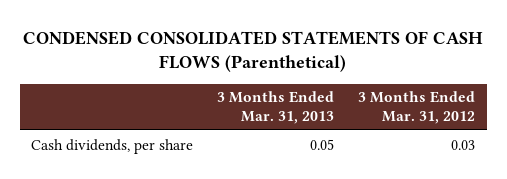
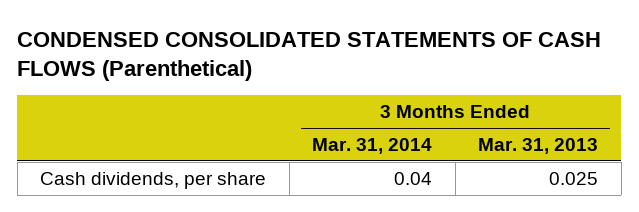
[358,91,476,124] 3 Months Ended Mar. 31, 2012 -> none
none -> [312,137,433,154] Mar. 31, 2014
[310,138,335,150] 0.05 -> [549,171,599,185] 0.025

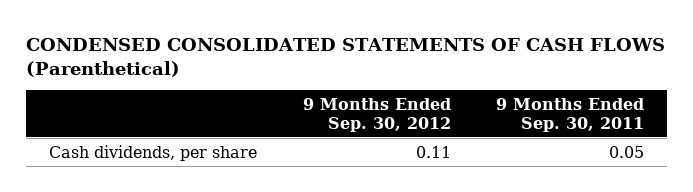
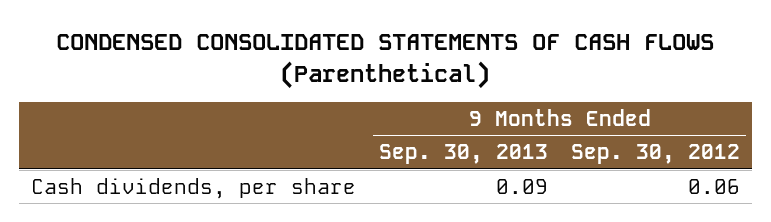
[496,98,645,132] 9 Months Ended Sep. 30, 2011 -> none
none -> [378,144,548,165] Sep. 30, 2013
[415,145,451,158] 0.11 -> [688,178,741,194] 0.06

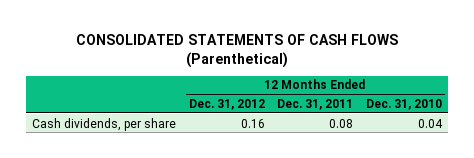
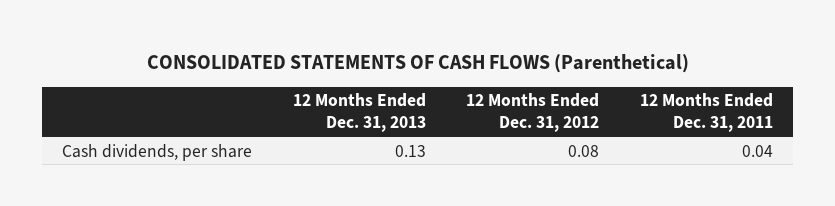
[365,98,442,110] Dec. 31, 2010 -> none
none -> [292,93,426,133] 12 Months Ended Dec. 31, 2013
[240,118,265,128] 0.16 -> [568,144,600,157] 0.08
[329,118,354,128] 0.08 -> [741,144,773,157] 0.04

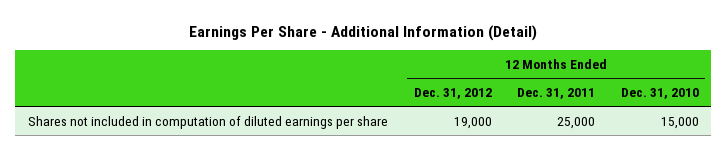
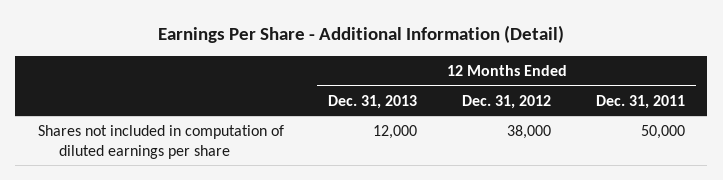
[620,87,699,99] Dec. 31, 2010 -> none
none -> [328,94,418,109] Dec. 31, 2013
[453,116,492,129] 19,000 -> [507,124,552,139] 38,000
[557,116,596,129] 25,000 -> [640,124,685,139] 50,000

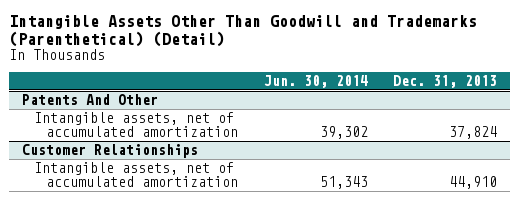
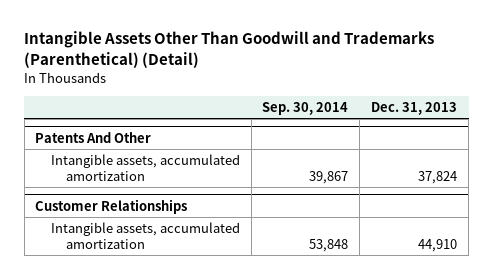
[263,74,368,88] Jun. 30, 2014 -> none
none -> [262,101,349,115] Sep. 30, 2014
[34,112,239,137] Intangible assets, net of accumulated amortization -> [50,154,240,181] Intangible assets, accumulated amortization
[34,162,239,187] Intangible assets, net of accumulated amortization -> [50,222,240,249] Intangible assets, accumulated amortization

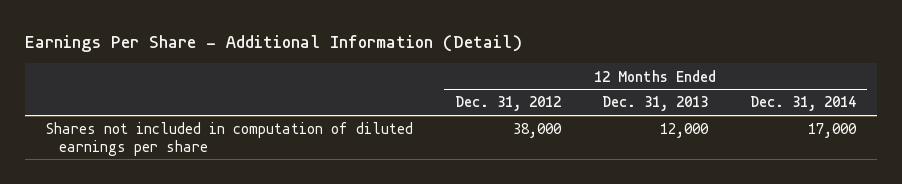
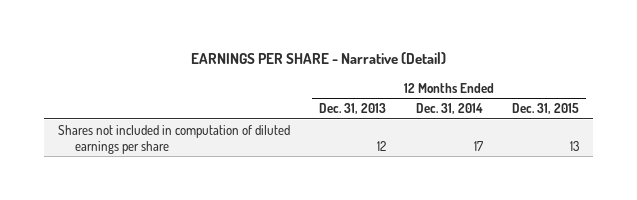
[24,35,522,53] Earnings Per Share - Additional Information (Detail) -> [190,52,446,65] EARNINGS PER SHARE - Narrative (Detail)
[454,96,561,112] Dec. 31, 2012 -> none
none -> [511,103,579,115] Dec. 31, 2015
[660,123,710,139] 12,000 -> [377,140,387,151] 12
[808,123,858,139] 17,000 -> [473,140,483,151] 17

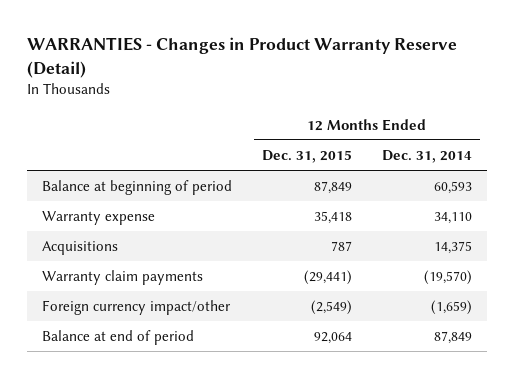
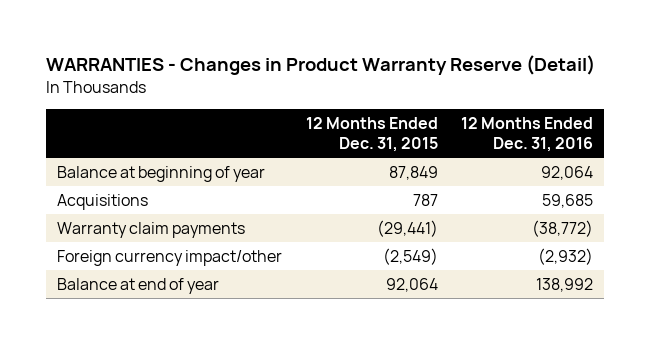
[382,149,473,163] Dec. 31, 2014 -> none
none -> [460,116,593,153] 12 Months Ended Dec. 31, 2016
[41,211,155,226] Warranty expense -> none
[41,180,232,196] Balance at beginning of period -> [57,165,266,182] Balance at beginning of year
[41,330,194,346] Balance at end of period -> [57,277,220,294] Balance at end of year

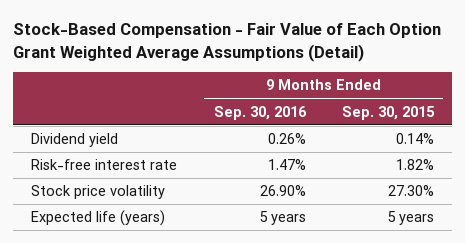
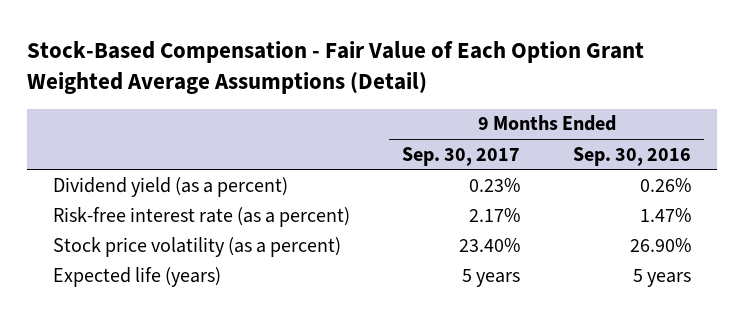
[341,105,435,120] Sep. 30, 2015 -> none
none -> [402,146,521,166] Sep. 30, 2017
[31,133,119,148] Dividend yield -> [52,176,288,197] Dividend yield (as a percent)
[31,159,178,171] Risk-free interest rate -> [52,206,350,227] Risk-free interest rate (as a percent)
[31,185,166,200] Stock price volatility -> [52,236,341,257] Stock price volatility (as a percent)

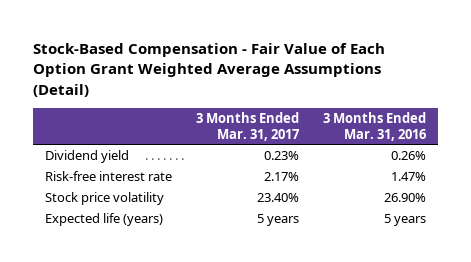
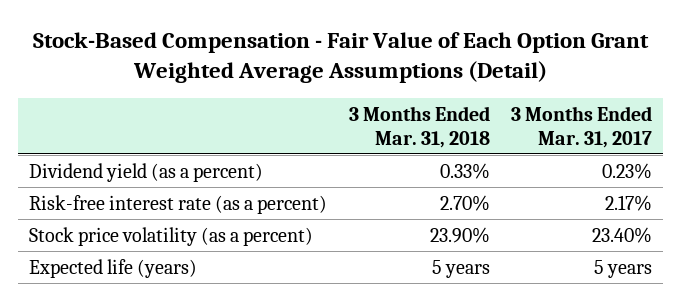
[322,111,426,141] 3 Months Ended Mar. 31, 2016 -> none
none -> [348,105,490,148] 3 Months Ended Mar. 31, 2018
[45,150,130,164] Dividend yield -> [28,162,263,182] Dividend yield (as a percent)
[45,171,173,182] Risk-free interest rate -> [28,194,327,214] Risk-free interest rate (as a percent)
[45,192,165,206] Stock price volatility -> [28,226,313,246] Stock price volatility (as a percent)

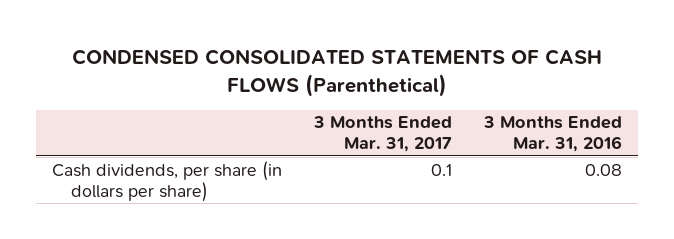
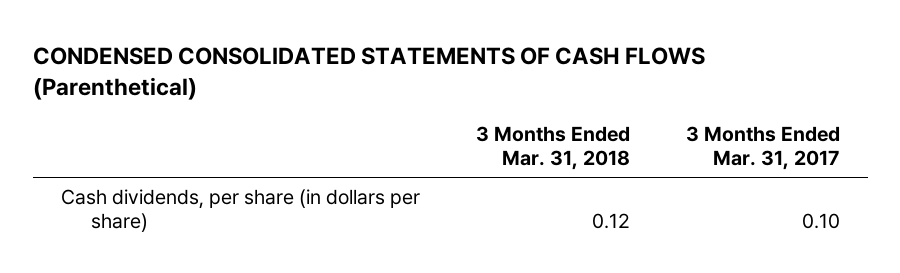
[482,116,622,153] 3 Months Ended Mar. 31, 2016 -> none
none -> [475,126,630,170] 3 Months Ended Mar. 31, 2018
[430,163,452,176] 0.1 -> [801,212,840,229] 0.10

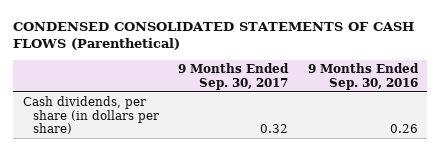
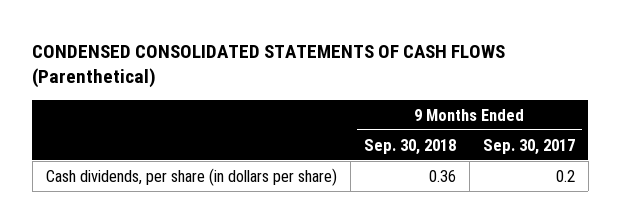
[307,63,419,90] 9 Months Ended Sep. 30, 2016 -> none
none -> [363,138,456,155] Sep. 30, 2018
[260,124,289,134] 0.32 -> [555,169,575,182] 0.2

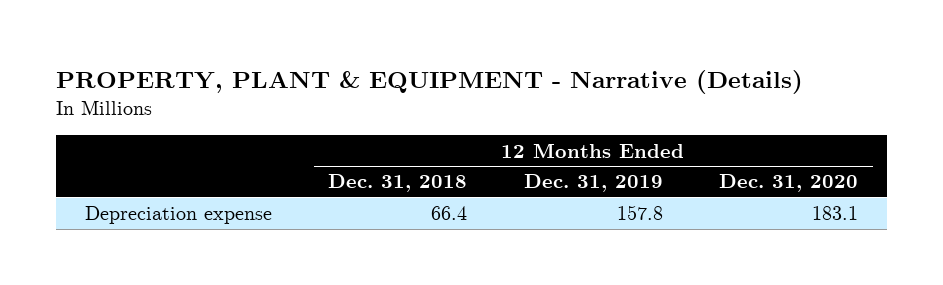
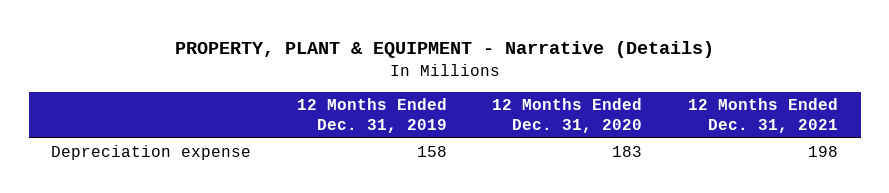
[328,174,468,193] Dec. 31, 2018 -> none
none -> [687,98,838,133] 12 Months Ended Dec. 31, 2021
[616,205,663,221] 157.8 -> [416,145,447,157] 158
[812,206,859,221] 183.1 -> [612,145,643,157] 183

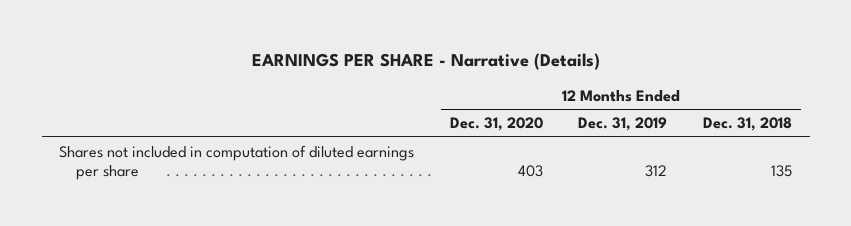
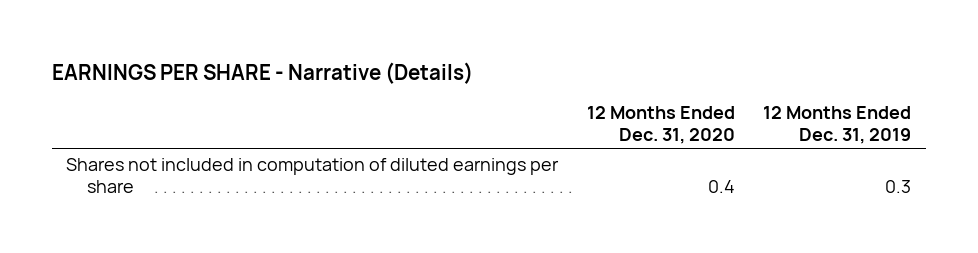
[702,117,792,132] Dec. 31, 2018 -> none
[517,164,543,177] 403 -> [707,179,735,193] 0.4
[645,164,668,177] 312 -> [885,179,912,193] 0.3

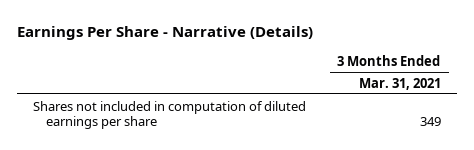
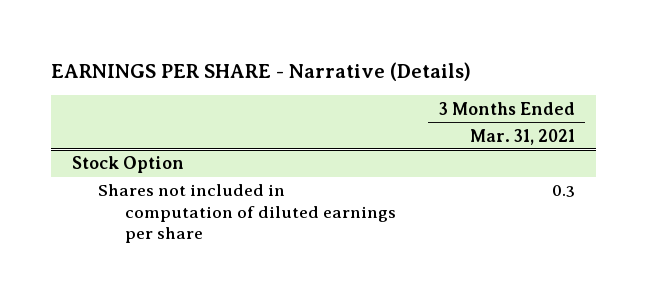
[17,26,314,41] Earnings Per Share - Narrative (Details) -> [50,61,471,81] EARNINGS PER SHARE - Narrative (Details)
none -> [71,156,184,174] Stock Option
[419,117,441,127] 349 -> [551,185,575,198] 0.3

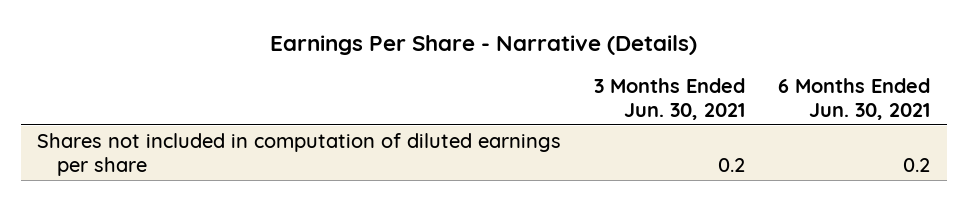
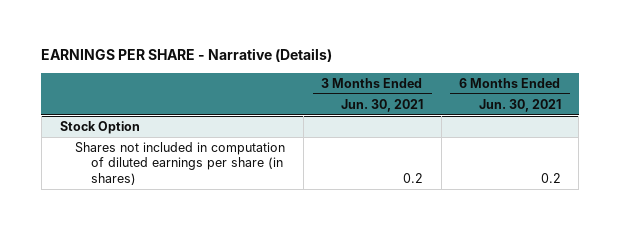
[269,35,697,56] Earnings Per Share - Narrative (Details) -> [41,48,333,63] EARNINGS PER SHARE - Narrative (Details)
none -> [59,121,140,135] Stock Option
[37,132,562,176] Shares not included in computation of diluted earnings per share -> [75,142,286,185] Shares not included in computation of diluted earnings per share (in shares)

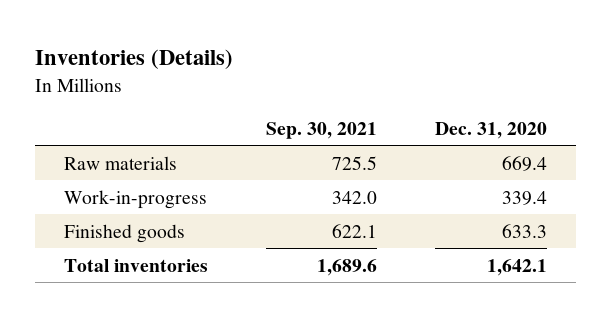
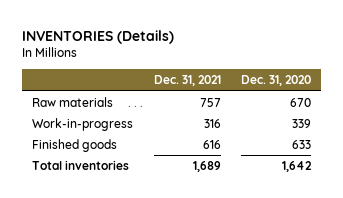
[35,49,234,70] Inventories (Details) -> [21,29,174,44] INVENTORIES (Details)
[265,121,377,139] Sep. 30, 2021 -> none
none -> [153,75,221,87] Dec. 31, 2021
[501,155,547,171] 669.4 -> [290,97,312,107] 670
[501,190,547,205] 339.4 -> [292,118,312,128] 339
[501,223,547,238] 633.3 -> [292,139,312,149] 633
[486,258,547,276] 1,642.1 -> [282,160,313,172] 1,642

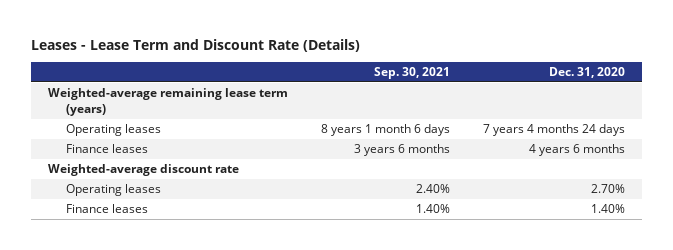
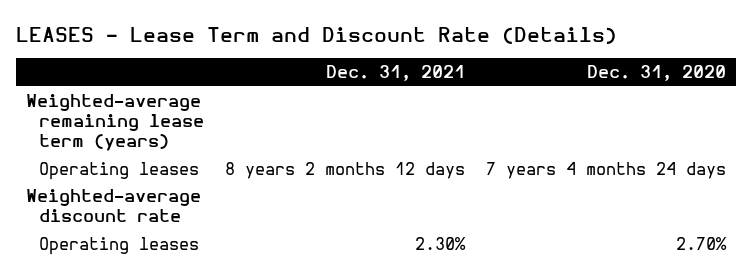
[30,38,360,52] Leases - Lease Term and Discount Rate (Details) -> [15,26,617,44] LEASES - Lease Term and Discount Rate (Details)
[373,67,450,80] Sep. 30, 2021 -> none
none -> [325,65,465,82] Dec. 31, 2021
[66,144,149,154] Finance leases -> none
[66,204,149,214] Finance leases -> none

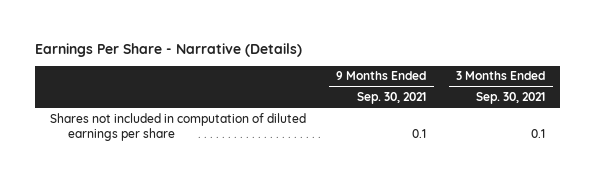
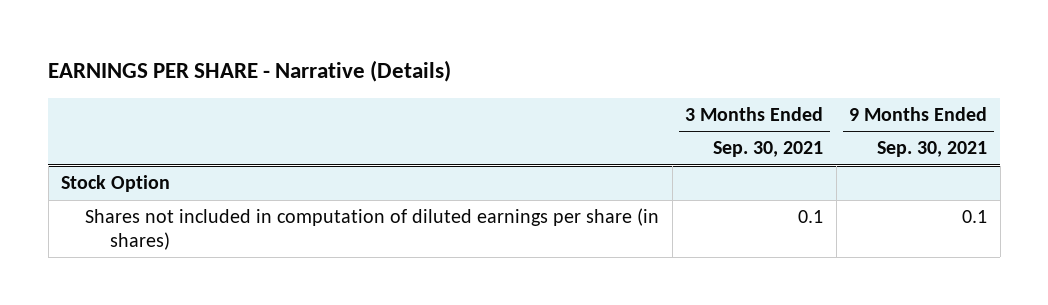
[34,42,302,57] Earnings Per Share - Narrative (Details) -> [48,60,452,83] EARNINGS PER SHARE - Narrative (Details)
none -> [60,175,170,193] Stock Option
[49,112,306,142] Shares not included in computation of diluted earnings per share -> [85,208,660,250] Shares not included in computation of diluted earnings per share (in shares)

